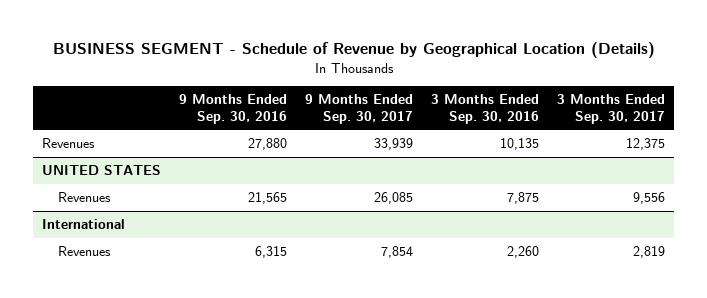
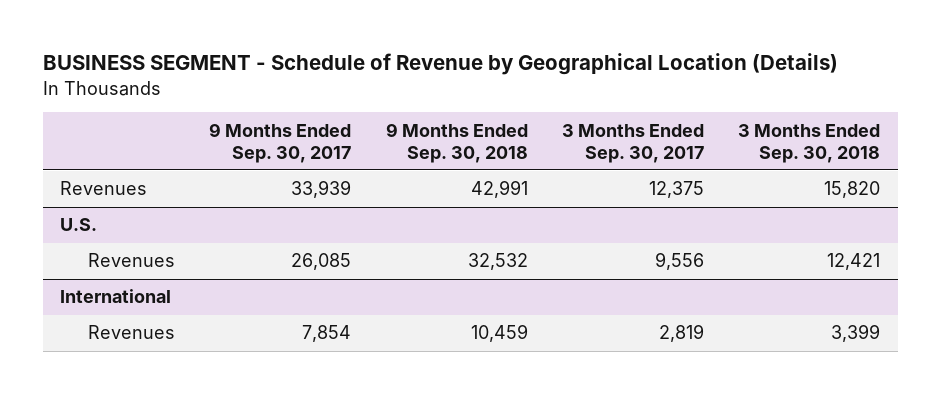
[179,94,288,124] 9 Months Ended Sep. 30, 2016 -> none
[430,94,539,124] 3 Months Ended Sep. 30, 2016 -> none
none -> [385,122,528,163] 9 Months Ended Sep. 30, 2018
none -> [738,123,881,163] 3 Months Ended Sep. 30, 2018
[42,165,162,176] UNITED STATES -> [59,218,97,232] U.S.

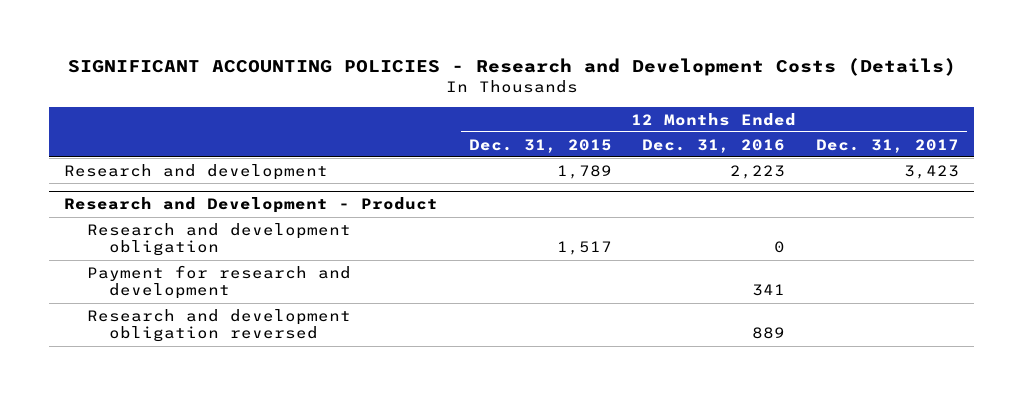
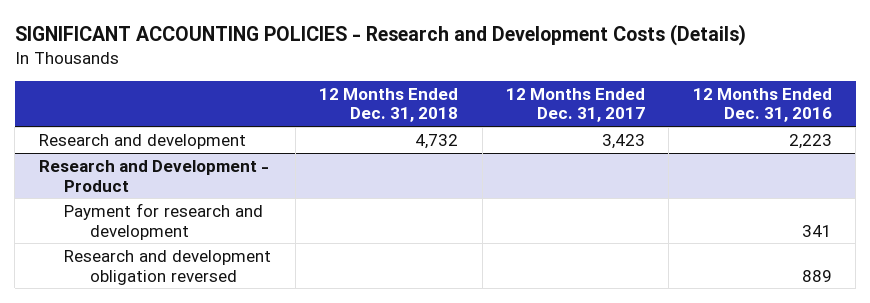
[468,138,612,153] Dec. 31, 2015 -> none
none -> [319,87,459,123] 12 Months Ended Dec. 31, 2018
[86,222,351,257] Research and development obligation -> none

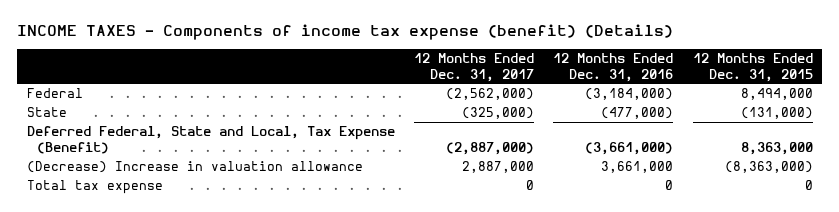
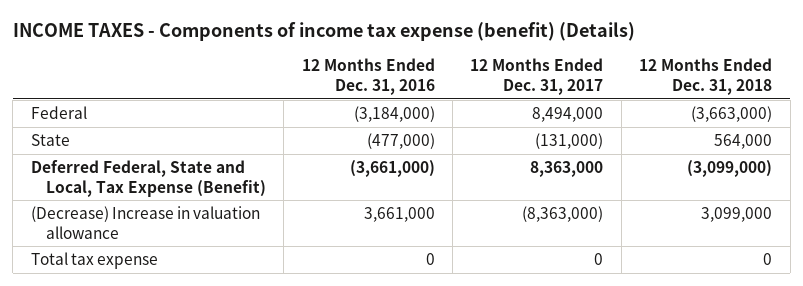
[692,52,813,82] 12 Months Ended Dec. 31, 2015 -> none
none -> [639,58,773,96] 12 Months Ended Dec. 31, 2018
[445,88,534,101] (2,562,000) -> [532,107,604,123] 8,494,000
[461,107,534,120] (325,000) -> [535,133,604,150] (131,000)
[445,142,534,156] (2,887,000) -> [530,161,604,178] 8,363,000
[461,161,534,174] 2,887,000 -> [522,206,604,223] (8,363,000)

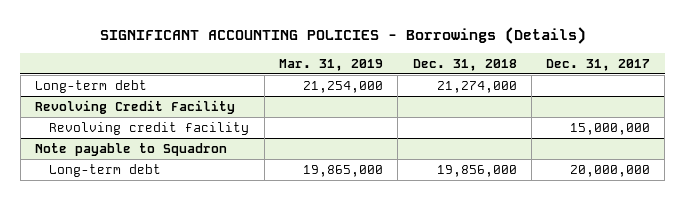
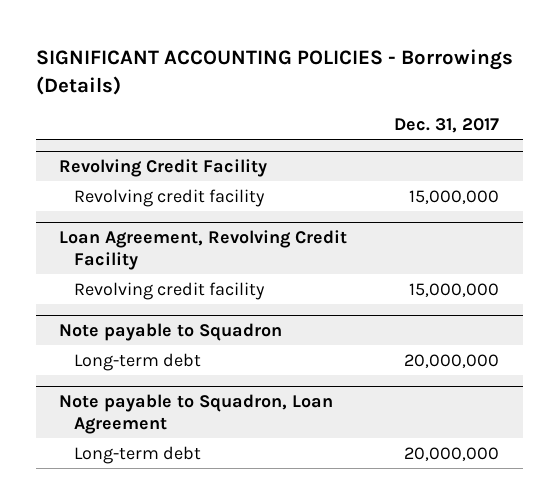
[278,58,383,71] Mar. 31, 2019 -> none
[412,58,517,71] Dec. 31, 2018 -> none
[35,79,148,93] Long-term debt -> none
none -> [59,229,348,270] Loan Agreement, Revolving Credit Facility
none -> [73,281,265,300] Revolving credit facility
none -> [59,393,334,434] Note payable to Squadron, Loan Agreement
none -> [73,445,201,464] Long-term debt

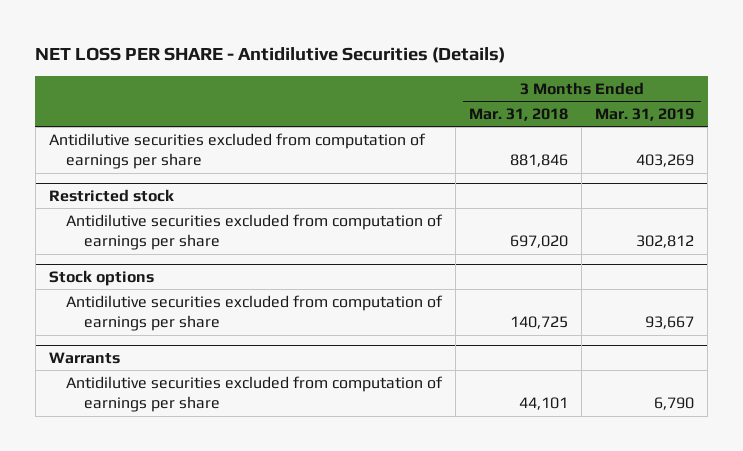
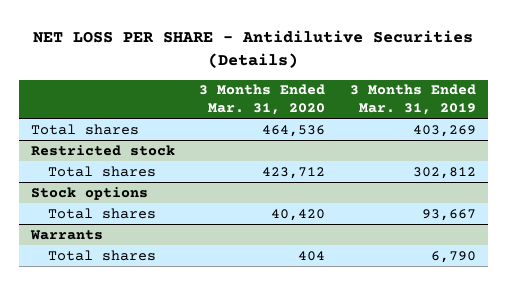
[469,108,569,122] Mar. 31, 2018 -> none
none -> [199,84,326,115] 3 Months Ended Mar. 31, 2020
[48,132,426,170] Antidilutive securities excluded from computation of earnings per share -> [30,123,139,135] Total shares
[66,213,444,251] Antidilutive securities excluded from computation of earnings per share -> [47,165,156,177] Total shares
[66,294,444,332] Antidilutive securities excluded from computation of earnings per share -> [47,207,156,219] Total shares
[66,375,444,413] Antidilutive securities excluded from computation of earnings per share -> [47,249,156,261] Total shares

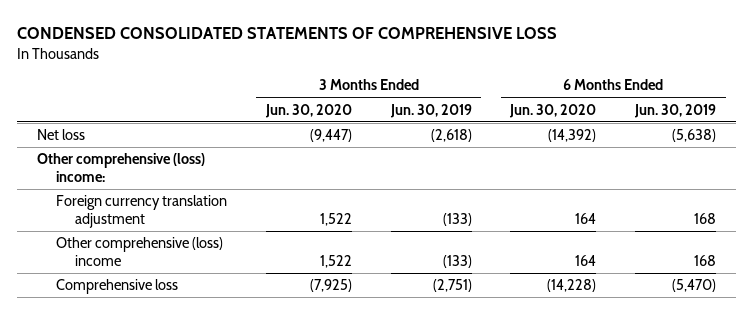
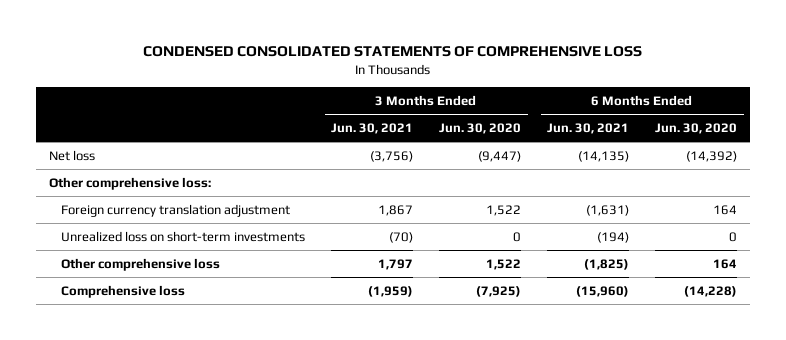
[389,103,472,118] Jun. 30, 2019 -> none
[634,103,717,118] Jun. 30, 2019 -> none
none -> [331,122,414,134] Jun. 30, 2021
none -> [547,122,630,134] Jun. 30, 2021
[36,153,205,183] Other comprehensive (loss) income: -> [48,176,211,190] Other comprehensive loss:
none -> [61,230,306,242] Unrealized loss on short-term investments
[56,237,224,267] Other comprehensive (loss) income -> [61,257,221,271] Other comprehensive loss

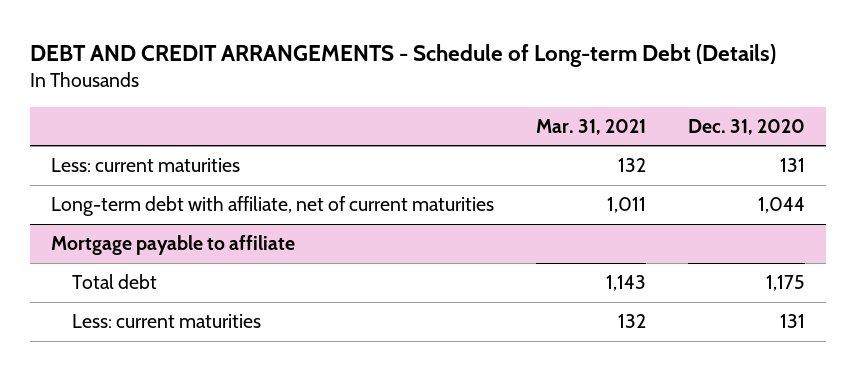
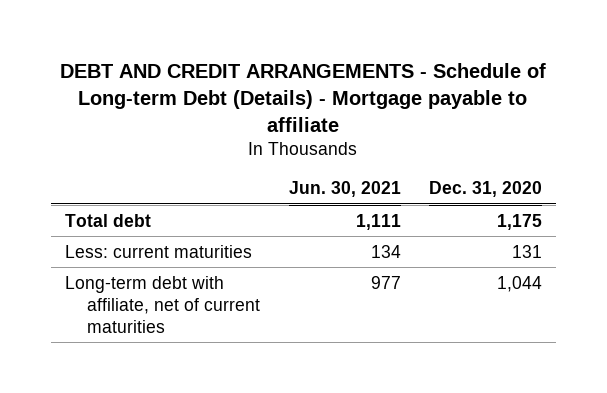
[30,43,777,67] DEBT AND CREDIT ARRANGEMENTS - Schedule of Long-term Debt (Details) -> [60,62,547,132] DEBT AND CREDIT ARRANGEMENTS - Schedule of Long-term Debt (Details) - Mortgage payable to affiliate
[536,118,647,135] Mar. 31, 2021 -> none
none -> [288,181,401,198] Jun. 30, 2021
[51,158,241,173] Less: current maturities -> none
[51,235,296,256] Mortgage payable to affiliate -> none
[51,196,495,217] Long-term debt with affiliate, net of current maturities -> [64,275,261,333] Long-term debt with affiliate, net of current maturities

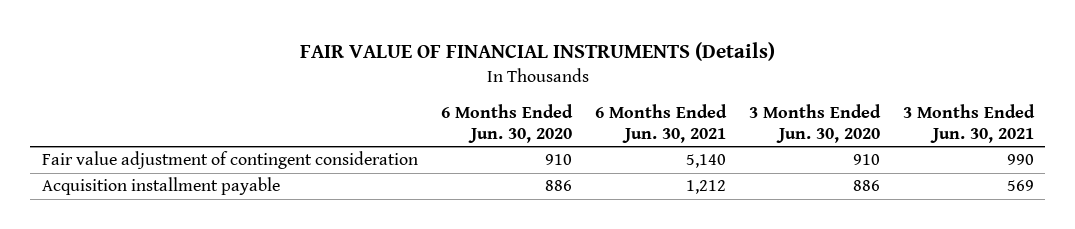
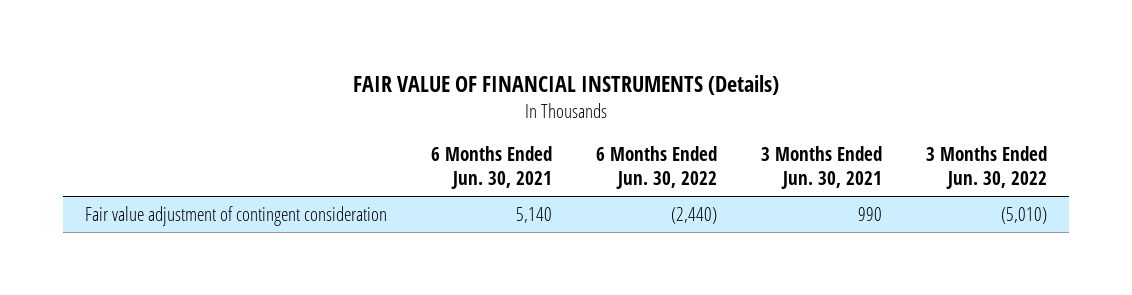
[440,103,573,144] 6 Months Ended Jun. 30, 2020 -> none
[748,103,881,144] 3 Months Ended Jun. 30, 2020 -> none
none -> [596,145,718,190] 6 Months Ended Jun. 30, 2022
none -> [926,145,1048,190] 3 Months Ended Jun. 30, 2022
[41,177,280,196] Acquisition installment payable -> none

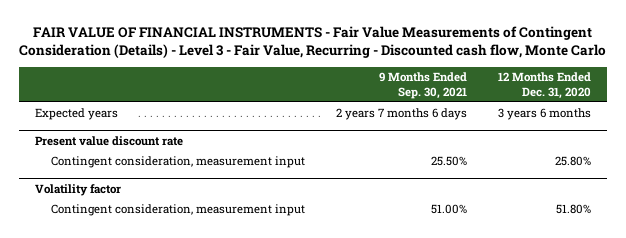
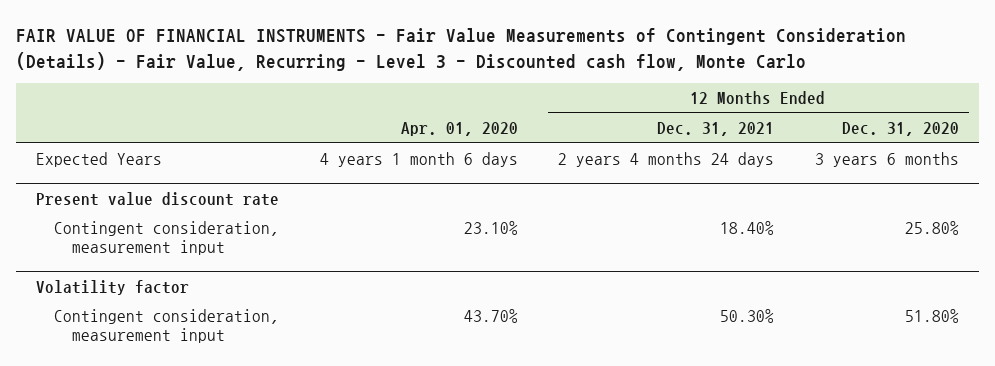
[19,26,607,59] FAIR VALUE OF FINANCIAL INSTRUMENTS - Fair Value Measurements of Contingent Consideration (Details) - Level 3 - Fair Value, Recurring - Discounted cash flow, Monte Carlo -> [16,28,907,71] FAIR VALUE OF FINANCIAL INSTRUMENTS - Fair Value Measurements of Contingent Consideration (Details) - Fair Value, Recurring - Level 3 - Discounted cash flow, Monte Carlo
[379,72,468,99] 9 Months Ended Sep. 30, 2021 -> none
none -> [400,121,518,136] Apr. 01, 2020
none -> [657,121,775,136] Dec. 31, 2021
[34,108,118,121] Expected years -> [36,152,163,168] Expected Years

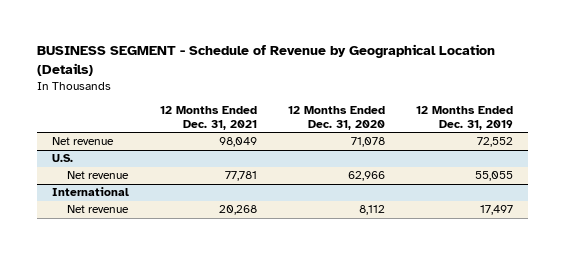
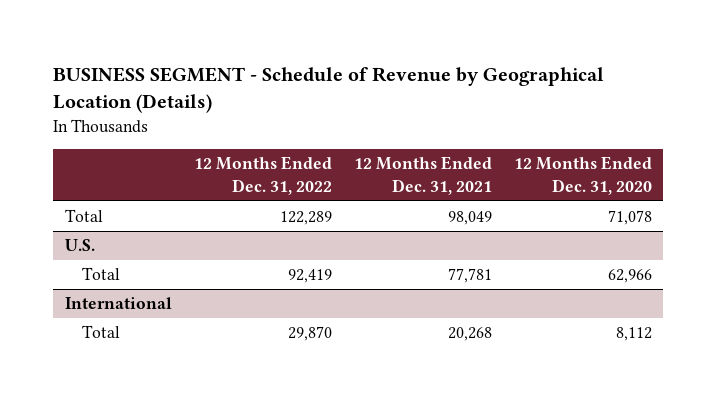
[415,106,513,130] 12 Months Ended Dec. 31, 2019 -> none
none -> [193,156,332,195] 12 Months Ended Dec. 31, 2022
[52,137,115,146] Net revenue -> [64,209,103,223] Total
[67,171,130,180] Net revenue -> [81,267,120,281] Total
[67,205,130,214] Net revenue -> [81,325,120,339] Total

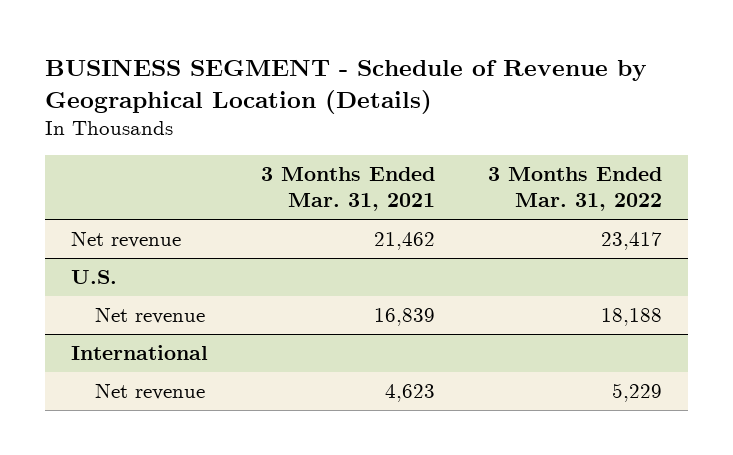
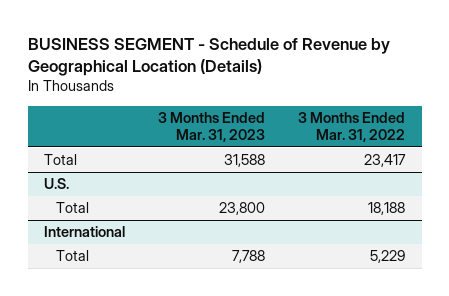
[261,167,436,212] 3 Months Ended Mar. 31, 2021 -> none
none -> [158,111,266,142] 3 Months Ended Mar. 31, 2023
[71,231,182,249] Net revenue -> [44,154,78,166] Total
[94,307,205,325] Net revenue -> [56,202,90,214] Total
[94,383,205,401] Net revenue -> [56,250,90,262] Total

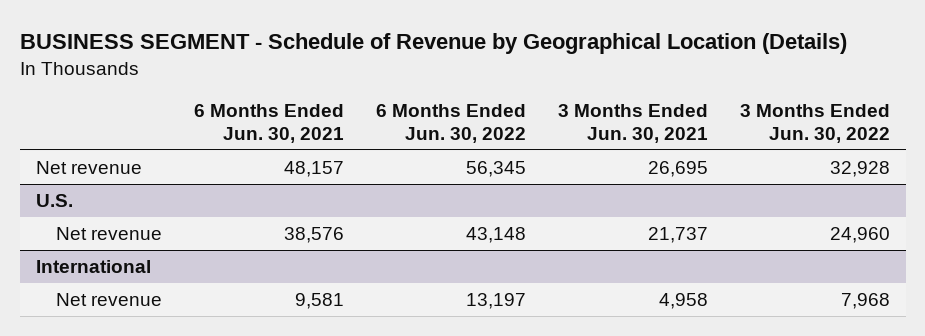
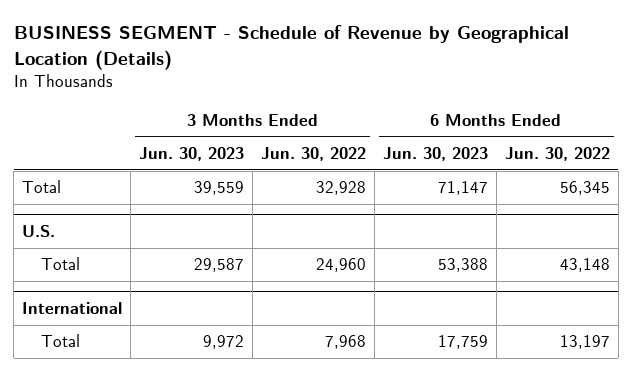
[193,103,344,144] 6 Months Ended Jun. 30, 2021 -> none
[557,103,708,144] 3 Months Ended Jun. 30, 2021 -> none
none -> [139,146,245,161] Jun. 30, 2023
none -> [383,146,489,161] Jun. 30, 2023
[35,160,142,174] Net revenue -> [22,180,62,194] Total
[55,226,162,240] Net revenue -> [40,257,80,271] Total
[55,292,162,306] Net revenue -> [40,334,80,348] Total

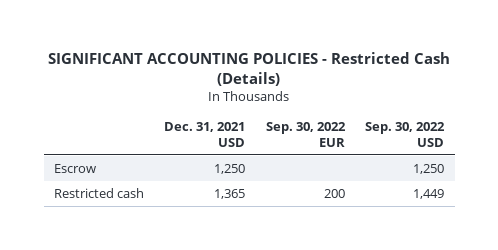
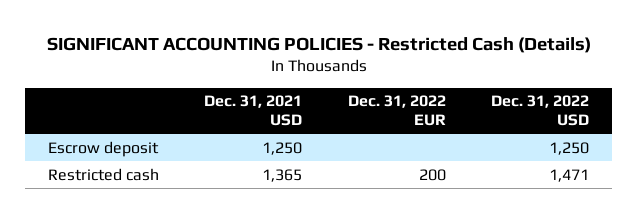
[265,121,346,147] Sep. 30, 2022 EUR -> none
[365,121,446,147] Sep. 30, 2022 USD -> none
none -> [347,95,446,126] Dec. 31, 2022 EUR
none -> [491,95,590,126] Dec. 31, 2022 USD
[53,163,96,173] Escrow -> [47,140,159,157] Escrow deposit

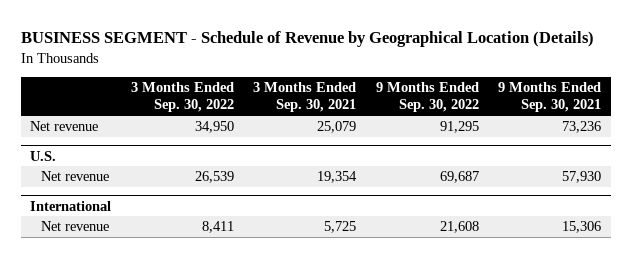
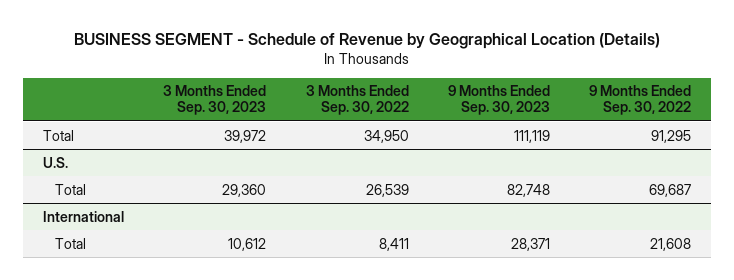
[253,82,357,113] 3 Months Ended Sep. 30, 2021 -> none
[498,82,602,113] 9 Months Ended Sep. 30, 2021 -> none
none -> [163,85,267,116] 3 Months Ended Sep. 30, 2023
none -> [447,85,550,116] 9 Months Ended Sep. 30, 2023
[30,121,99,132] Net revenue -> [43,129,75,141] Total
[41,171,110,182] Net revenue -> [54,183,86,195] Total
[41,221,110,232] Net revenue -> [54,237,86,249] Total

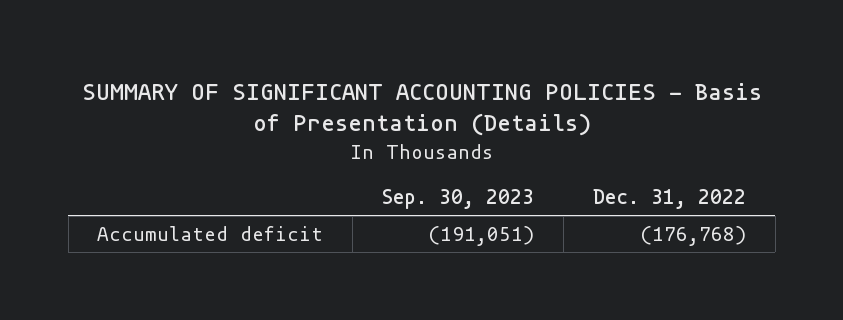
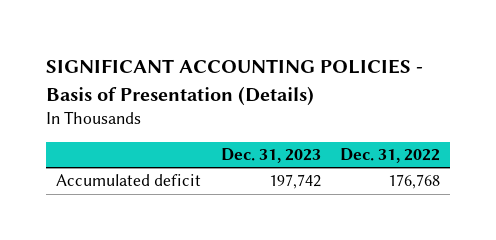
[81,82,762,137] SUMMARY OF SIGNIFICANT ACCOUNTING POLICIES - Basis of Presentation (Details) -> [46,59,424,106] SIGNIFICANT ACCOUNTING POLICIES - Basis of Presentation (Details)
[382,189,535,210] Sep. 30, 2023 -> none
none -> [220,148,321,164] Dec. 31, 2023
[639,225,746,246] (176,768) -> [388,174,441,190] 176,768

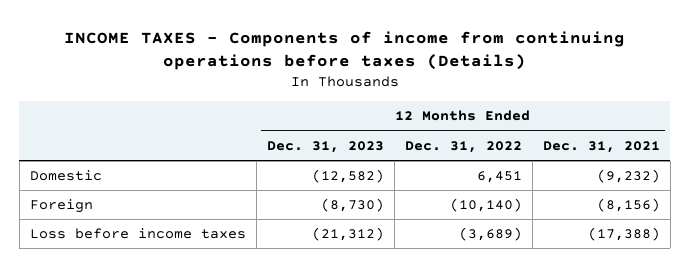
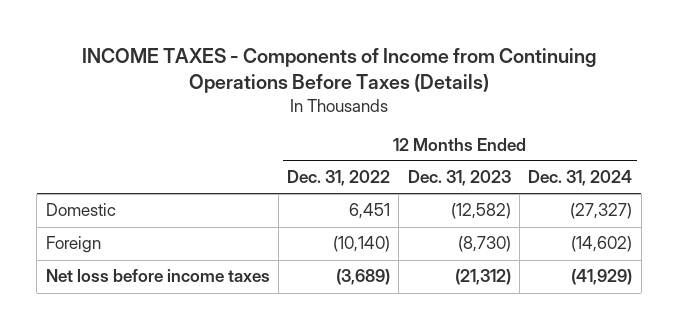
[63,30,625,70] INCOME TAXES - Components of income from continuing operations before taxes (Details) -> [81,47,596,93] INCOME TAXES - Components of Income from Continuing Operations Before Taxes (Details)
[542,140,660,153] Dec. 31, 2021 -> none
none -> [528,170,633,187] Dec. 31, 2024
[29,228,246,240] Loss before income taxes -> [45,269,270,283] Net loss before income taxes

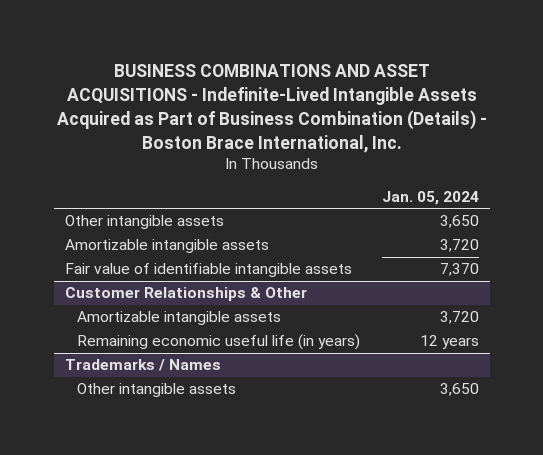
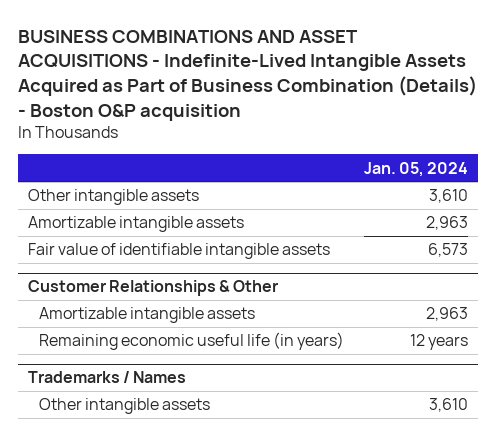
[56,64,487,153] BUSINESS COMBINATIONS AND ASSET ACQUISITIONS - Indefinite-Lived Intangible Assets Acquired as Part of Business Combination (Details) - Boston Brace International, Inc. -> [17,29,477,121] BUSINESS COMBINATIONS AND ASSET ACQUISITIONS - Indefinite-Lived Intangible Assets Acquired as Part of Business Combination (Details) - Boston O&P acquisition
[439,215,479,229] 3,650 -> [429,189,469,204] 3,610
[439,239,479,253] 3,720 -> [426,216,469,231] 2,963
[439,263,479,277] 7,370 -> [428,243,469,258] 6,573
[439,311,479,325] 3,720 -> [426,307,469,322] 2,963
[439,383,479,397] 3,650 -> [429,398,469,413] 3,610

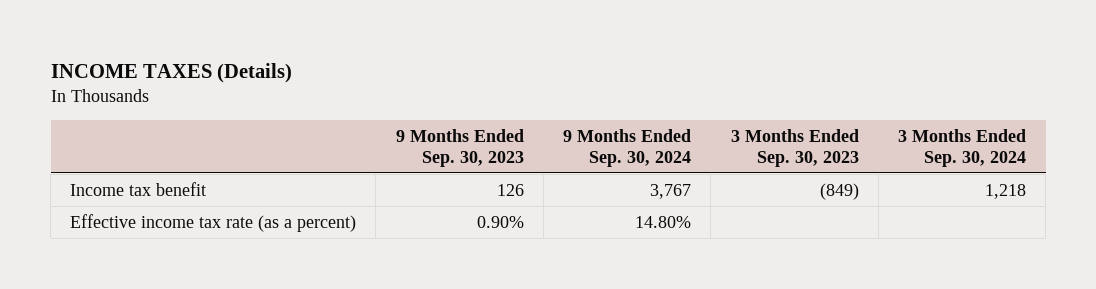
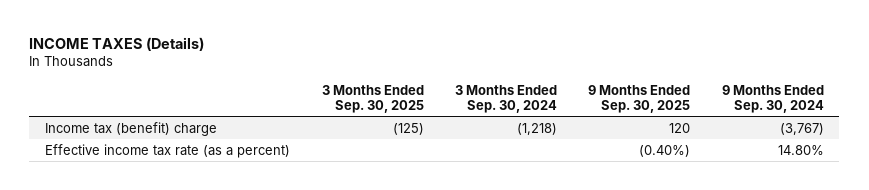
[395,128,524,167] 9 Months Ended Sep. 30, 2023 -> none
[730,128,859,167] 3 Months Ended Sep. 30, 2023 -> none
none -> [321,84,424,113] 3 Months Ended Sep. 30, 2025
none -> [588,84,691,113] 9 Months Ended Sep. 30, 2025
[70,181,207,196] Income tax benefit -> [45,121,218,136] Income tax (benefit) charge
[650,183,692,199] 3,767 -> [779,122,824,135] (3,767)
[984,183,1026,199] 1,218 -> [516,122,557,135] (1,218)

